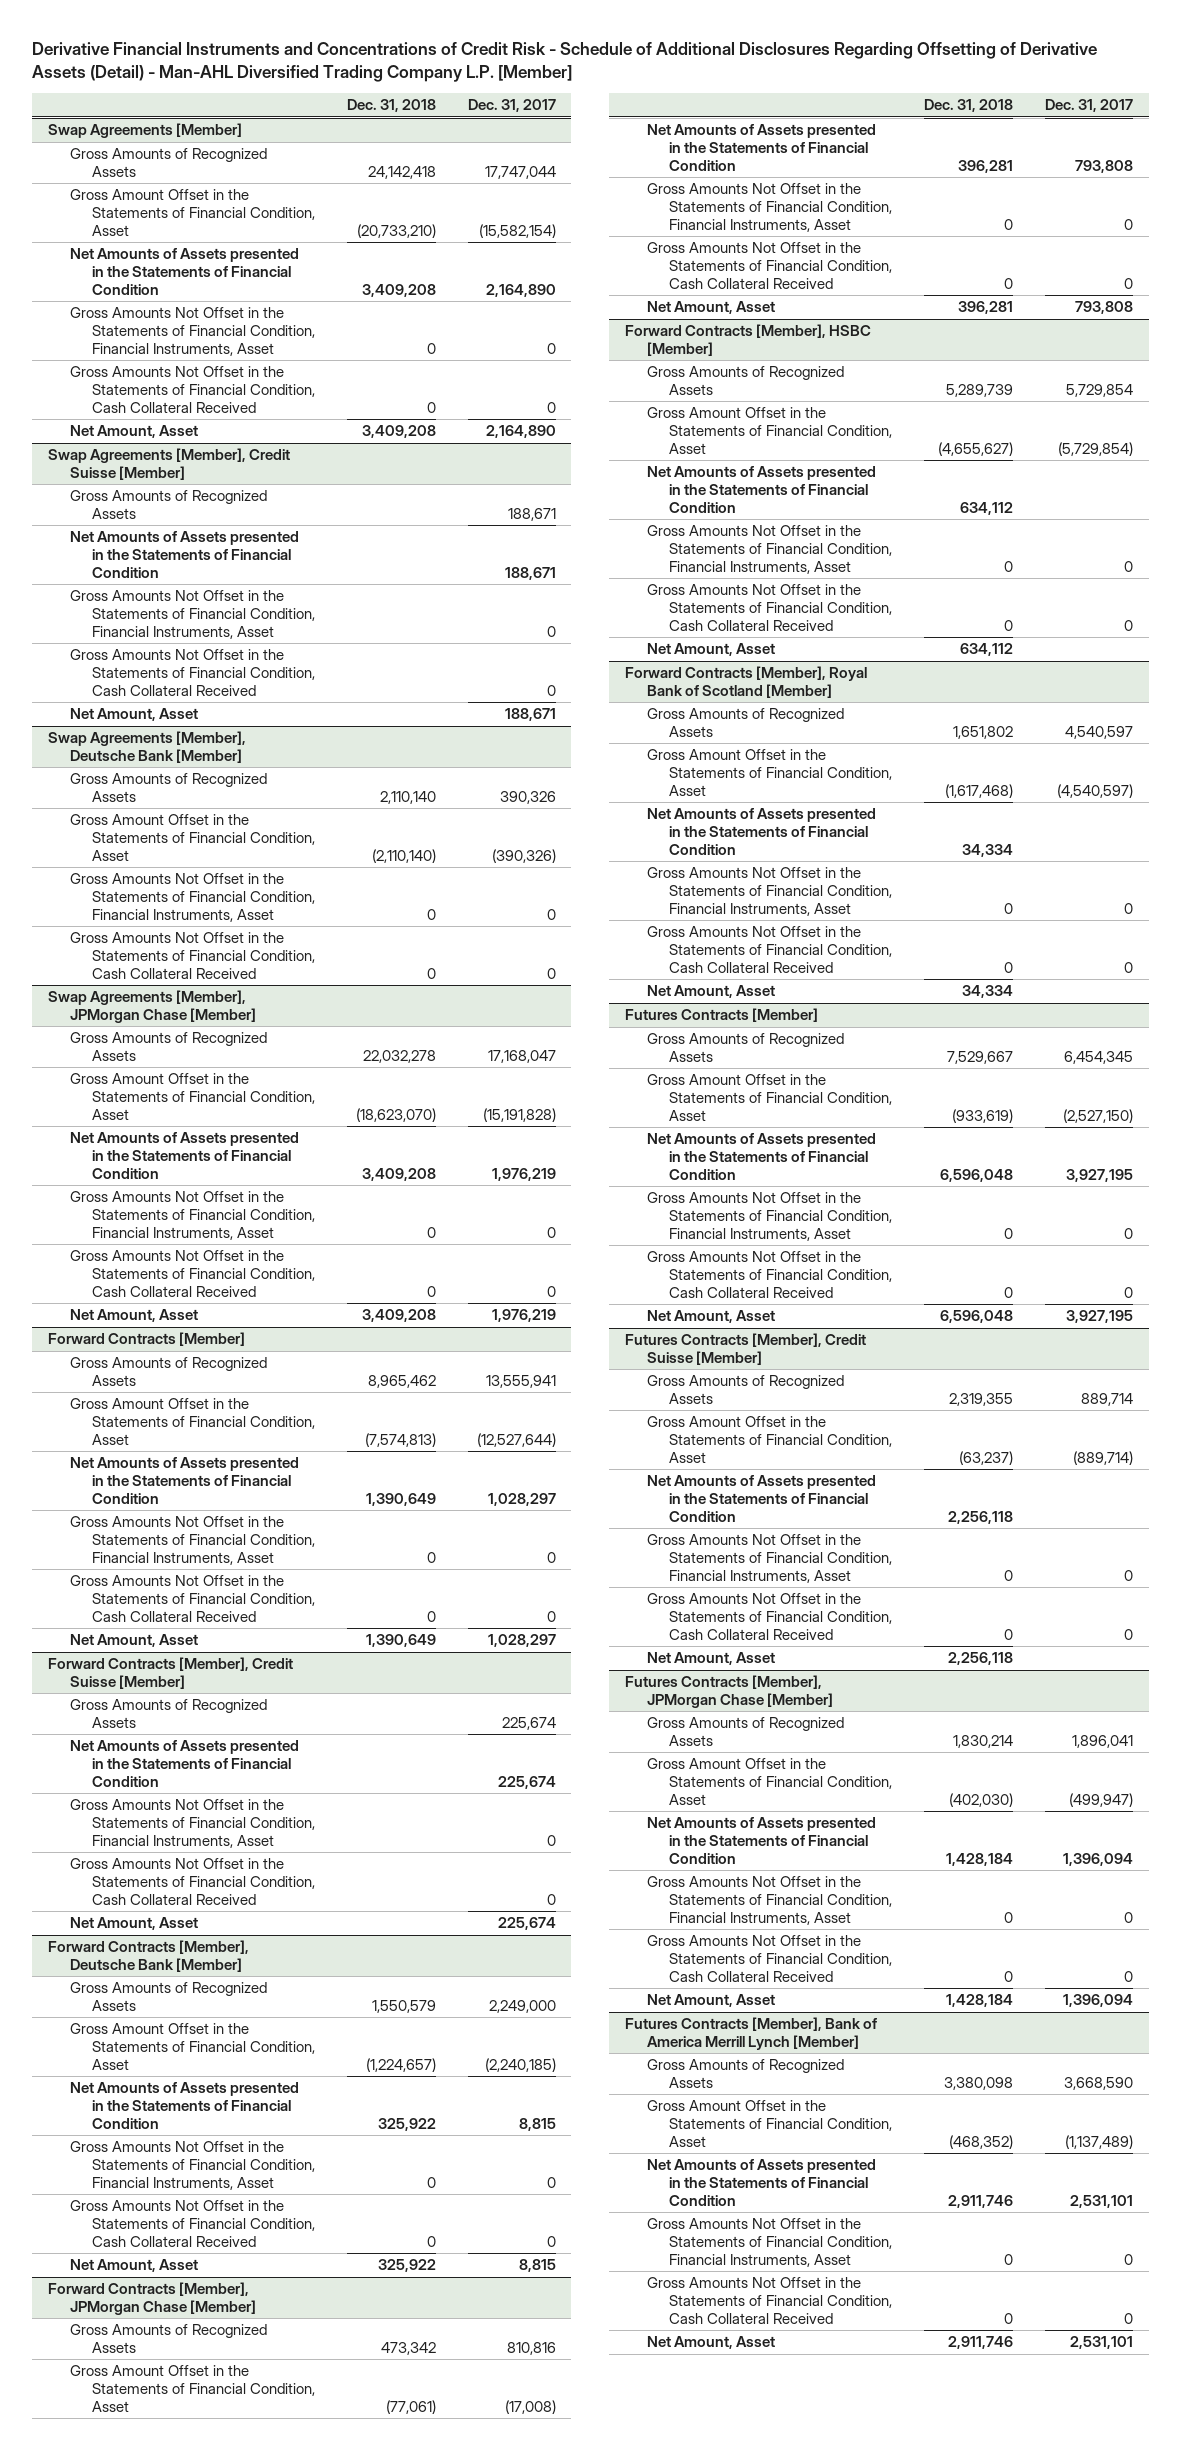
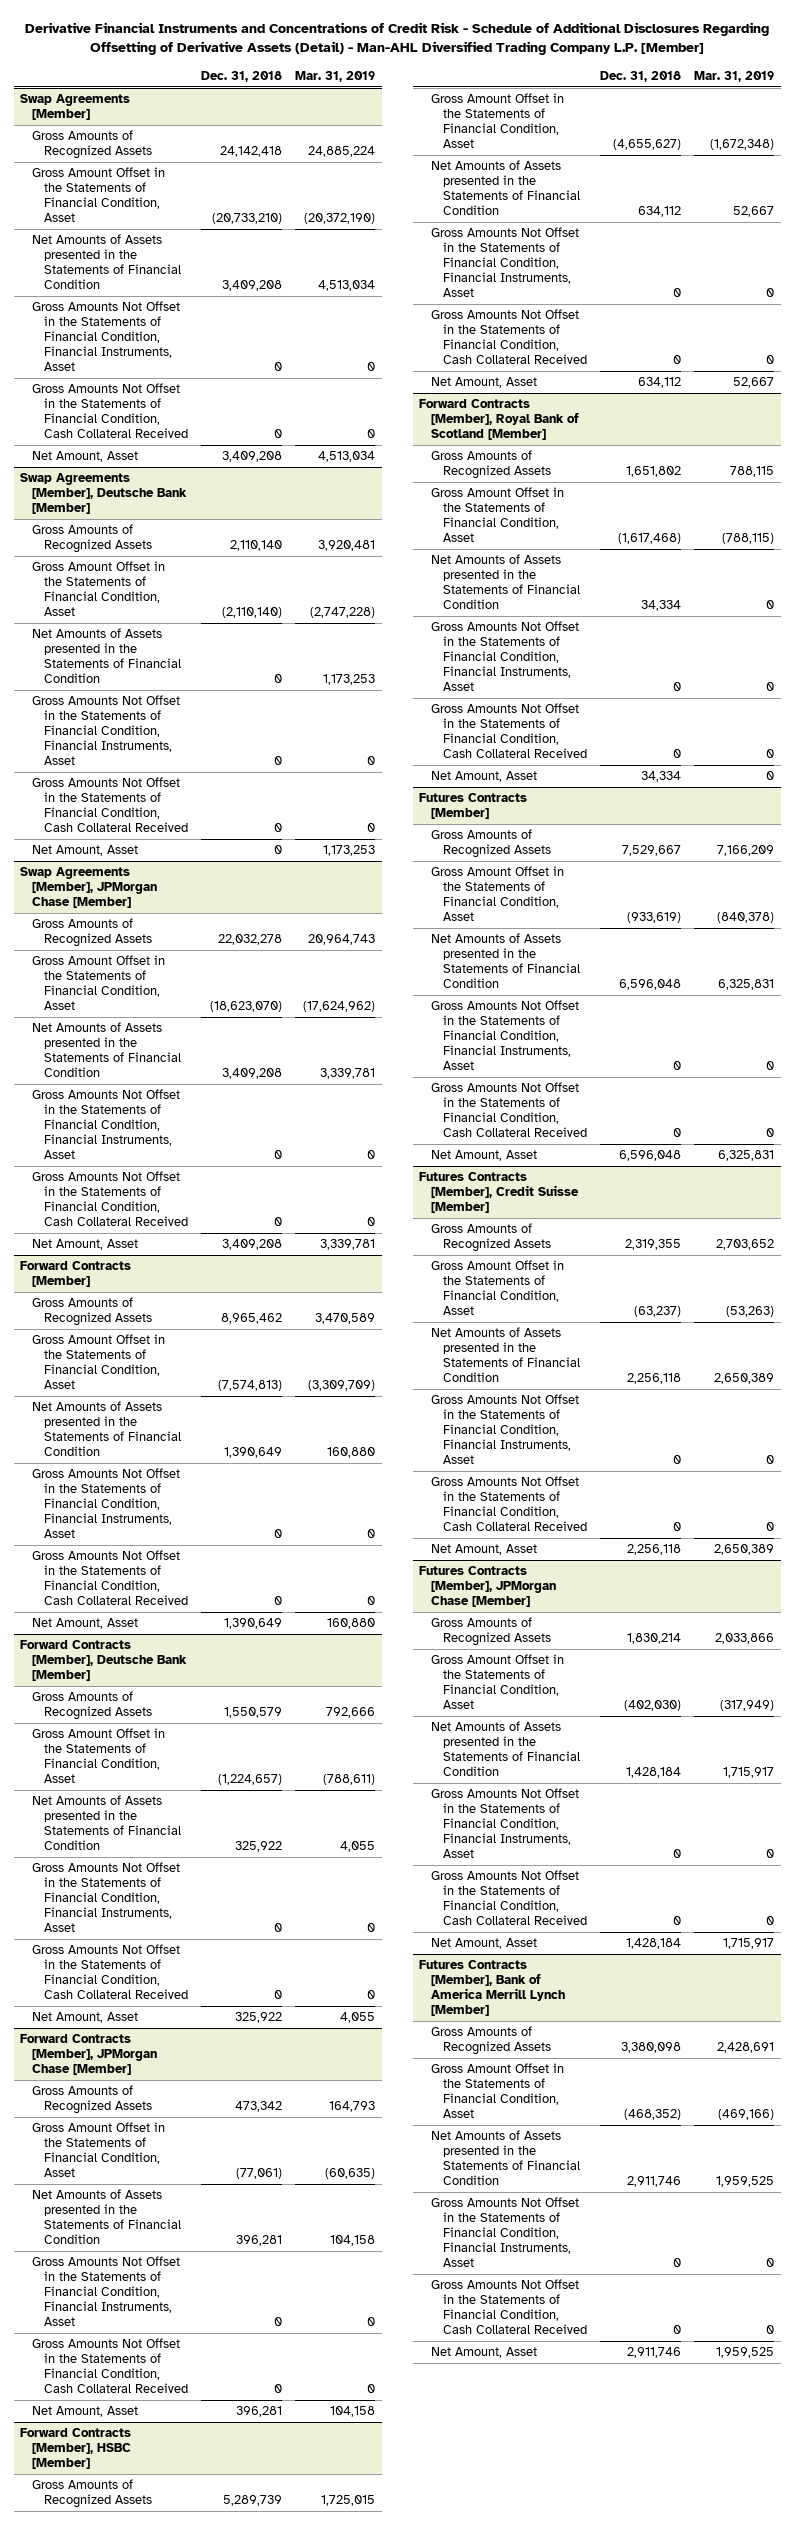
[467,99,556,113] Dec. 31, 2017 -> none
none -> [295,71,376,83] Mar. 31, 2019
[47,448,290,481] Swap Agreements [Member], Credit Suisse [Member] -> none
[69,490,267,520] Gross Amounts of Recognized Assets -> none
[69,531,299,578] Net Amounts of Assets presented in the Statements of Financial Condition -> none
[69,590,315,639] Gross Amounts Not Offset in the Statements of Financial Condition, Financial Instruments, Asset -> none
[69,649,315,696] Gross Amounts Not Offset in the Statements of Financial Condition, Cash Collateral Received -> none
[69,708,198,722] Net Amount, Asset -> none
none -> [32,628,182,684] Net Amounts of Assets presented in the Statements of Financial Condition
none -> [32,845,139,857] Net Amount, Asset
[47,1657,293,1690] Forward Contracts [Member], Credit Suisse [Member] -> none
[69,1699,267,1729] Gross Amounts of Recognized Assets -> none
[69,1740,299,1787] Net Amounts of Assets presented in the Statements of Financial Condition -> none
[69,1799,315,1848] Gross Amounts Not Offset in the Statements of Financial Condition, Financial Instruments, Asset -> none
[69,1858,315,1905] Gross Amounts Not Offset in the Statements of Financial Condition, Cash Collateral Received -> none
[69,1917,198,1931] Net Amount, Asset -> none

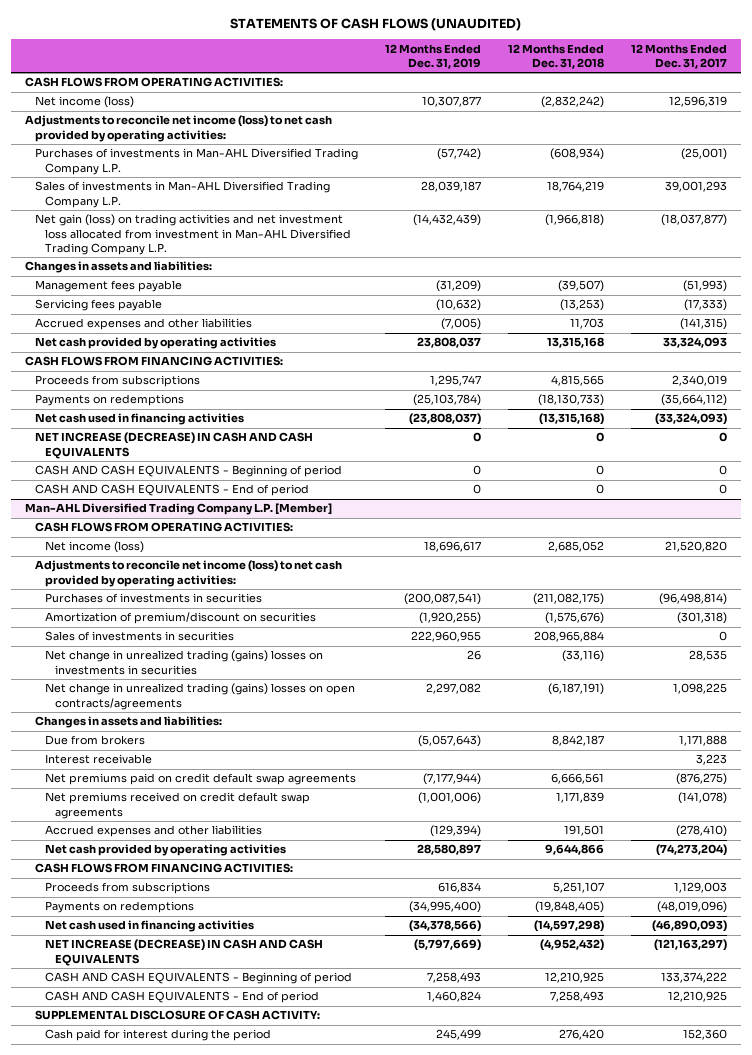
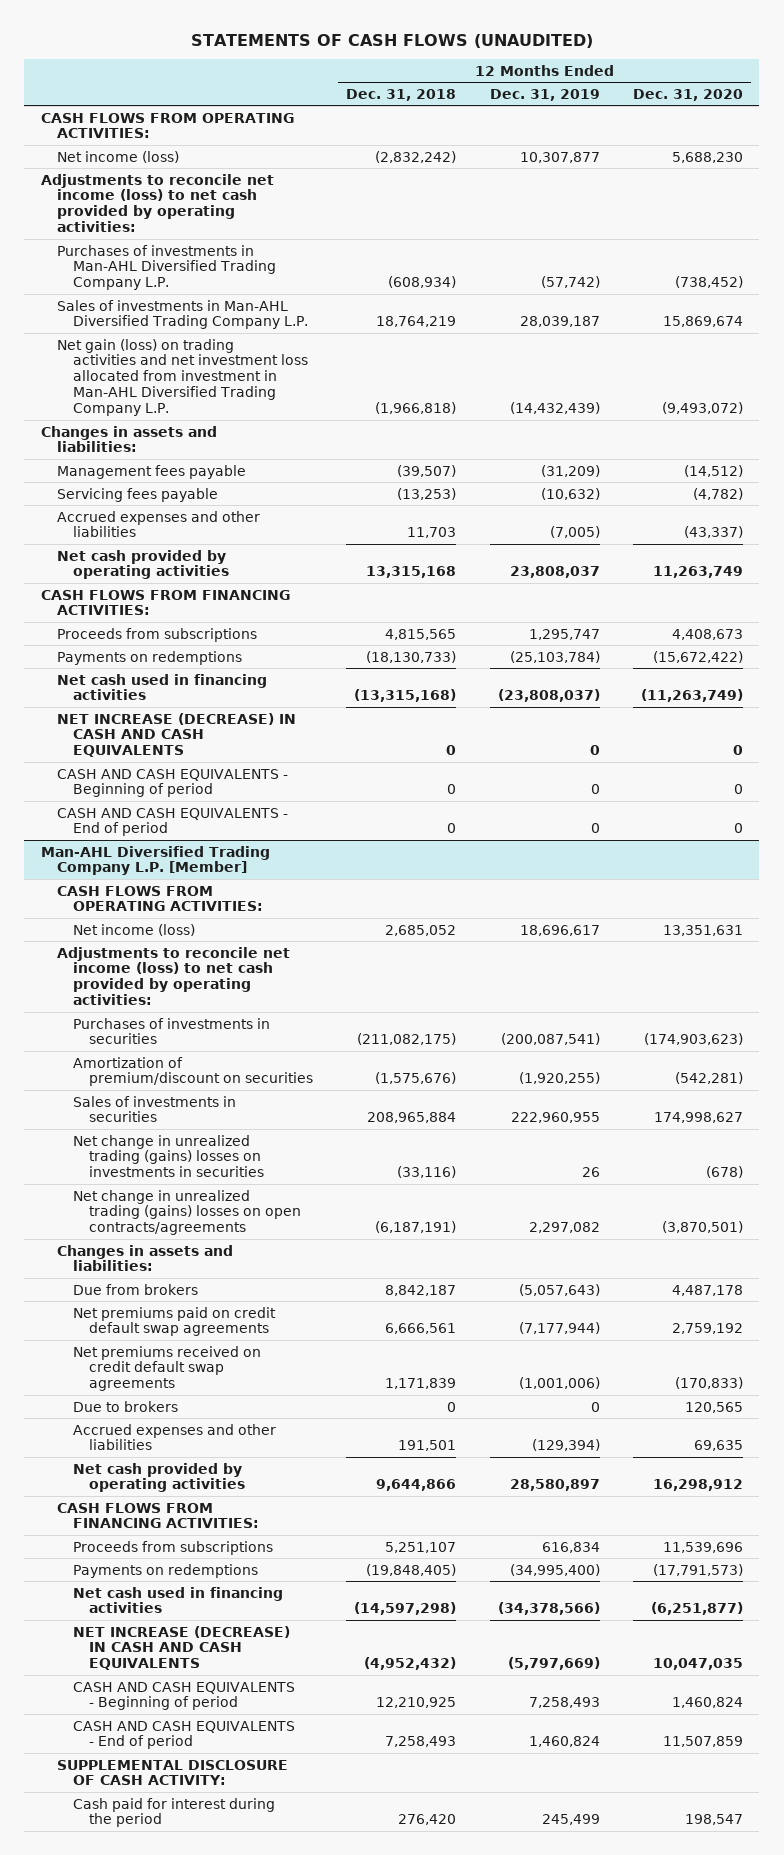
[631,43,728,70] 12 Months Ended Dec. 31, 2017 -> none
none -> [632,88,743,101] Dec. 31, 2020
[44,754,152,765] Interest receivable -> none
none -> [73,1400,179,1412] Due to brokers

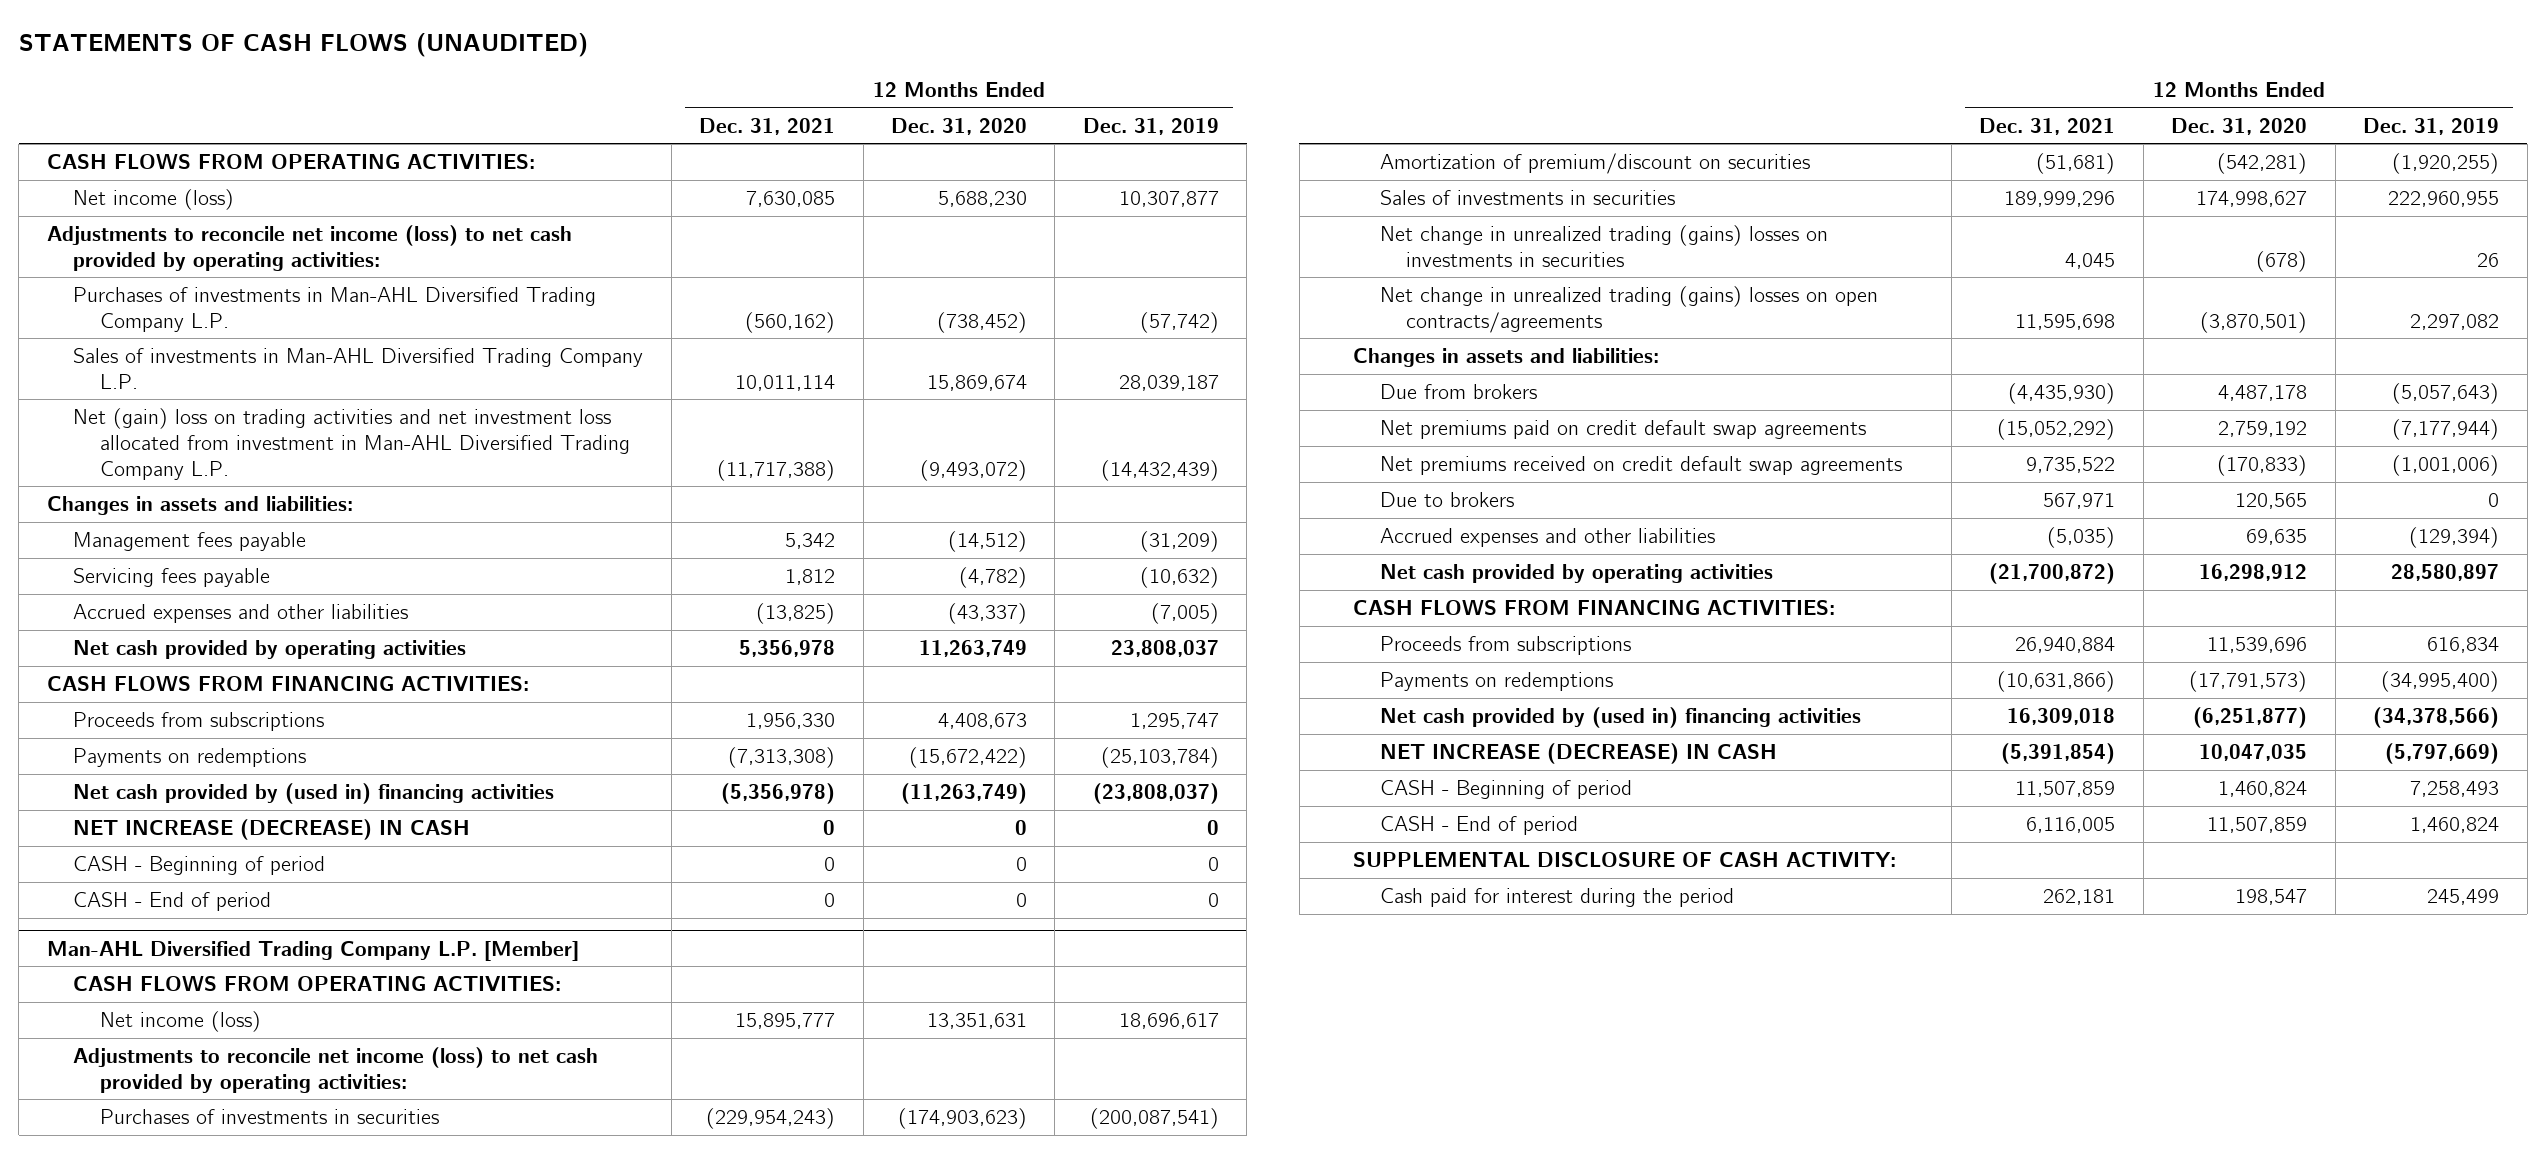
[346,88,457,101] Dec. 31, 2018 -> none
none -> [699,117,836,135] Dec. 31, 2021
[57,338,309,417] Net gain (loss) on trading activities and net investment loss allocated from investment in Man-AHL Diversified Trading Company L.P. -> [73,407,630,480] Net (gain) loss on trading activities and net investment loss allocated from investment in Man-AHL Diversified Trading Company L.P.
[57,673,268,701] Net cash used in financing activities -> [73,782,555,804] Net cash provided by (used in) financing activities
[57,712,297,758] NET INCREASE (DECREASE) IN CASH AND CASH EQUIVALENTS -> [73,818,471,840] NET INCREASE (DECREASE) IN CASH
[57,768,289,798] CASH AND CASH EQUIVALENTS - Beginning of period -> [73,855,326,875] CASH - Beginning of period
[57,807,289,837] CASH AND CASH EQUIVALENTS - End of period -> [73,891,272,911] CASH - End of period
[73,1586,284,1614] Net cash used in financing activities -> [1379,706,1861,728] Net cash provided by (used in) financing activities
[73,1625,291,1671] NET INCREASE (DECREASE) IN CASH AND CASH EQUIVALENTS -> [1379,742,1777,764] NET INCREASE (DECREASE) IN CASH
[73,1681,296,1711] CASH AND CASH EQUIVALENTS - Beginning of period -> [1379,779,1632,799] CASH - Beginning of period
[73,1720,296,1750] CASH AND CASH EQUIVALENTS - End of period -> [1379,815,1578,835] CASH - End of period

